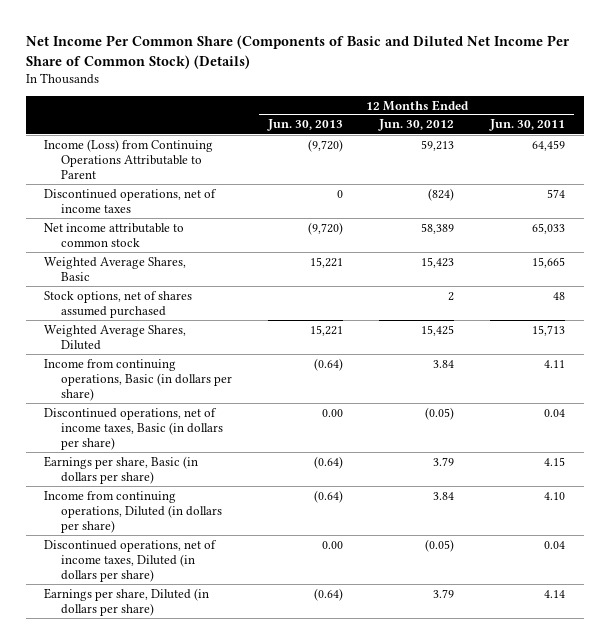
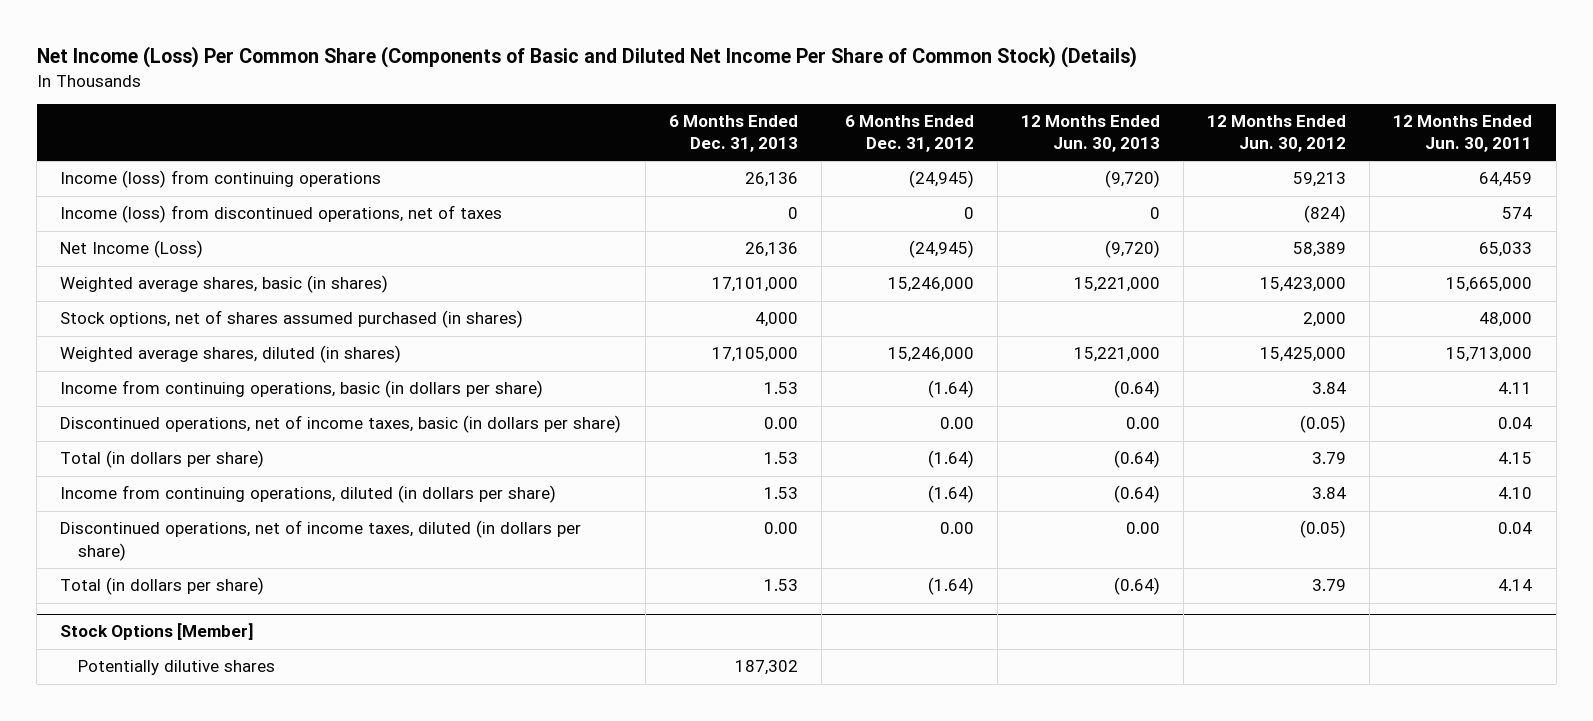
[26,35,571,69] Net Income Per Common Share (Components of Basic and Diluted Net Income Per Share of Common Stock) (Details) -> [36,46,1137,69] Net Income (Loss) Per Common Share (Components of Basic and Diluted Net Income Per Share of Common Stock) (Details)
none -> [668,115,798,153] 6 Months Ended Dec. 31, 2013
none -> [844,115,974,153] 6 Months Ended Dec. 31, 2012
[44,138,214,179] Income (Loss) from Continuing Operations Attributable to Parent -> [60,170,382,189] Income (loss) from continuing operations
[44,188,218,213] Discontinued operations, net of income taxes -> [60,205,503,224] Income (loss) from discontinued operations, net of taxes
[44,222,185,247] Net income attributable to common stock -> [60,240,204,259] Net Income (Loss)
[44,256,187,281] Weighted Average Shares, Basic -> [60,275,389,294] Weighted average shares, basic (in shares)
[309,256,343,268] 15,221 -> [1074,277,1161,293] 15,221,000
[421,256,455,268] 15,423 -> [1260,277,1347,293] 15,423,000
[532,256,566,268] 15,665 -> [1446,277,1533,293] 15,665,000
[44,290,193,318] Stock options, net of shares assumed purchased -> [60,310,524,329] Stock options, net of shares assumed purchased (in shares)
[448,291,455,301] 2 -> [1303,312,1347,328] 2,000
[553,291,566,300] 48 -> [1479,312,1533,328] 48,000
[44,324,187,350] Weighted Average Shares, Diluted -> [60,345,402,364] Weighted average shares, diluted (in shares)
[309,324,343,336] 15,221 -> [1074,347,1161,363] 15,221,000
[421,324,455,336] 15,425 -> [1260,347,1347,363] 15,425,000
[532,324,566,336] 15,713 -> [1446,347,1533,363] 15,713,000
[44,358,232,401] Income from continuing operations, Basic (in dollars per share) -> [60,380,544,399] Income from continuing operations, basic (in dollars per share)
[44,407,223,450] Discontinued operations, net of income taxes, Basic (in dollars per share) -> [60,415,622,434] Discontinued operations, net of income taxes, basic (in dollars per share)
[44,455,199,484] Earnings per share, Basic (in dollars per share) -> [60,450,265,469] Total (in dollars per share)
[44,490,222,533] Income from continuing operations, Diluted (in dollars per share) -> [60,485,557,504] Income from continuing operations, diluted (in dollars per share)
[44,539,218,582] Discontinued operations, net of income taxes, Diluted (in dollars per share) -> [60,520,582,561] Discontinued operations, net of income taxes, diluted (in dollars per share)
[44,587,210,616] Earnings per share, Diluted (in dollars per share) -> [60,577,265,596] Total (in dollars per share)
none -> [60,623,255,641] Stock Options [Member]
none -> [77,660,275,676] Potentially dilutive shares

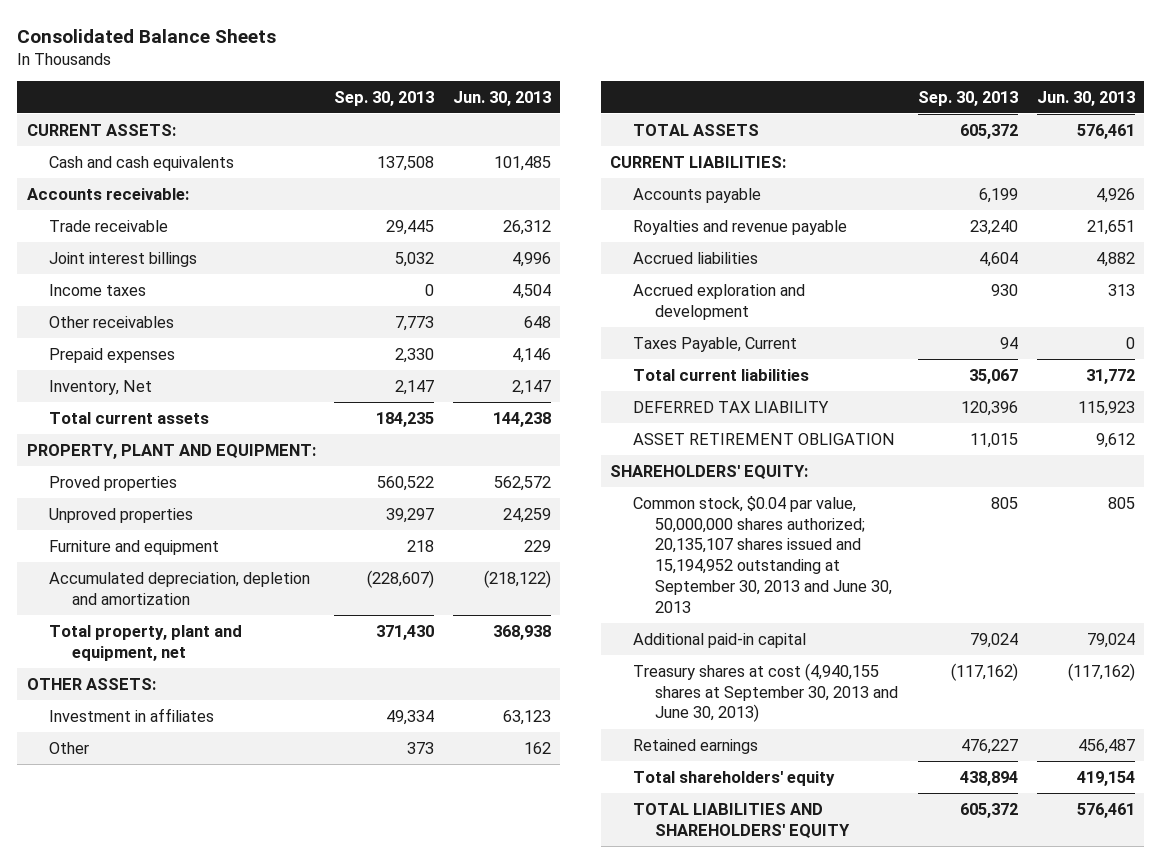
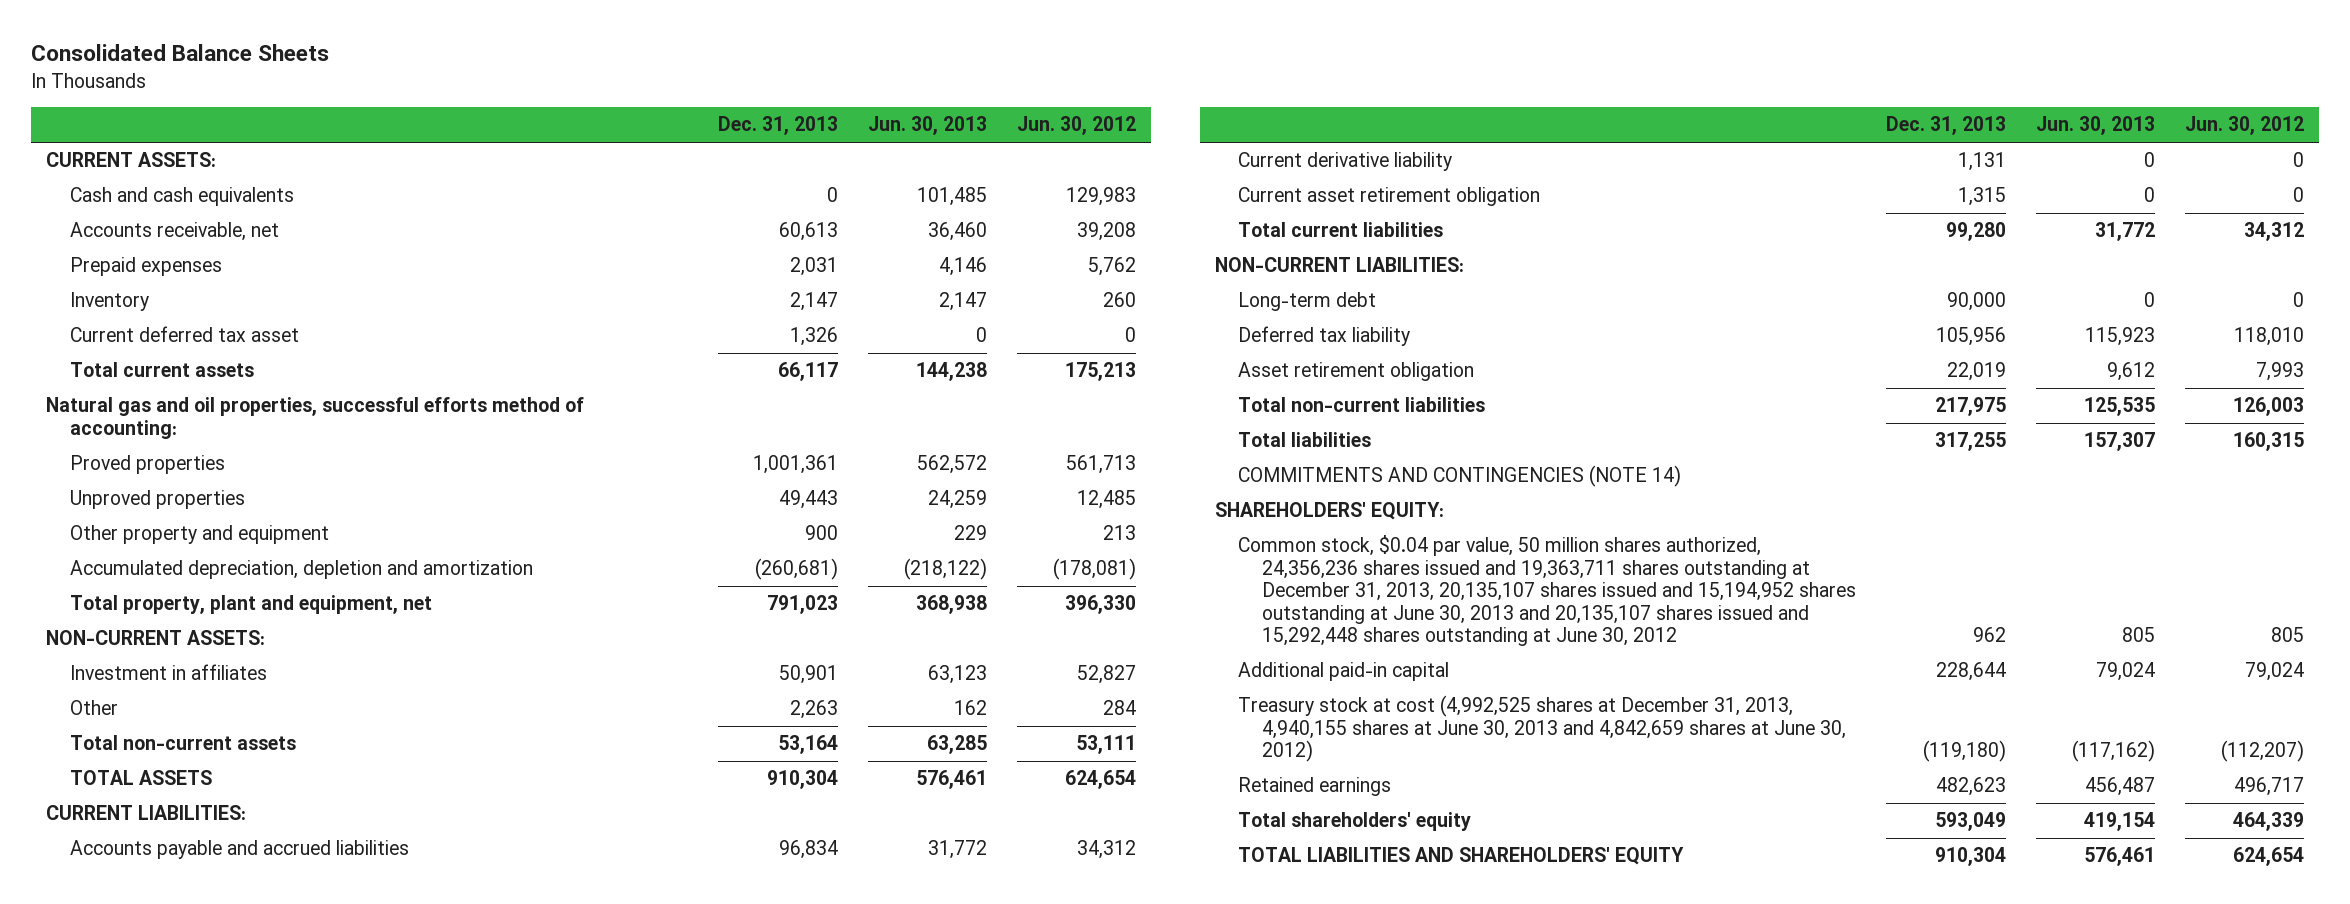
[334,90,435,106] Sep. 30, 2013 -> none
none -> [717,116,838,136] Dec. 31, 2013
none -> [1016,116,1136,136] Jun. 30, 2012
[26,187,189,200] Accounts receivable: -> none
[49,251,198,267] Joint interest billings -> none
[49,283,147,296] Income taxes -> none
[49,315,175,328] Other receivables -> none
[49,219,169,232] Trade receivable -> [69,222,279,242] Accounts receivable, net
[502,219,551,235] 26,312 -> [927,222,987,242] 36,460
[49,379,153,395] Inventory, Net -> [69,292,149,312] Inventory
none -> [69,326,299,343] Current deferred tax asset
[26,443,316,459] PROPERTY, PLANT AND EQUIPMENT: -> none
none -> [46,397,585,439] Natural gas and oil properties, successful efforts method of accounting:
[49,539,220,555] Furniture and equipment -> [69,525,329,545] Other property and equipment
[26,677,156,690] OTHER ASSETS: -> [46,630,266,646] NON-CURRENT ASSETS:
none -> [69,735,296,751] Total non-current assets
[632,187,761,203] Accounts payable -> none
[632,219,847,235] Royalties and revenue payable -> none
[632,251,758,264] Accrued liabilities -> none
[632,283,805,320] Accrued exploration and development -> none
[632,336,797,352] Taxes Payable, Current -> none
none -> [69,840,409,860] Accounts payable and accrued liabilities
none -> [1238,152,1453,172] Current derivative liability
none -> [1238,187,1541,207] Current asset retirement obligation
none -> [1214,257,1464,273] NON-CURRENT LIABILITIES:
none -> [1238,292,1377,312] Long-term debt
[632,400,829,413] DEFERRED TAX LIABILITY -> [1238,326,1411,347] Deferred tax liability
[632,432,895,445] ASSET RETIREMENT OBLIGATION -> [1238,362,1475,382] Asset retirement obligation
none -> [1238,397,1486,413] Total non-current liabilities
none -> [1238,432,1372,448] Total liabilities
none -> [1238,465,1682,488] COMMITMENTS AND CONTINGENCIES (NOTE 14)
[632,495,893,613] Common stock, $0.04 par value, 50,000,000 shares authorized; 20,135,107 shares issued and 15,194,952 outstanding at September 30, 2013 and June 30, 2013 -> [1238,535,1857,647] Common stock, $0.04 par value, 50 million shares authorized, 24,356,236 shares issued and 19,363,711 shares outstanding at December 31, 2013, 20,135,107 shares issued and 15,194,952 shares outstanding at June 30, 2013 and 20,135,107 shares issued and 15,292,448 shares outstanding at June 30, 2012
[632,662,899,723] Treasury shares at cost (4,940,155 shares at September 30, 2013 and June 30, 2013) -> [1238,695,1847,763] Treasury stock at cost (4,992,525 shares at December 31, 2013, 4,940,155 shares at June 30, 2013 and 4,842,659 shares at June 30, 2012)

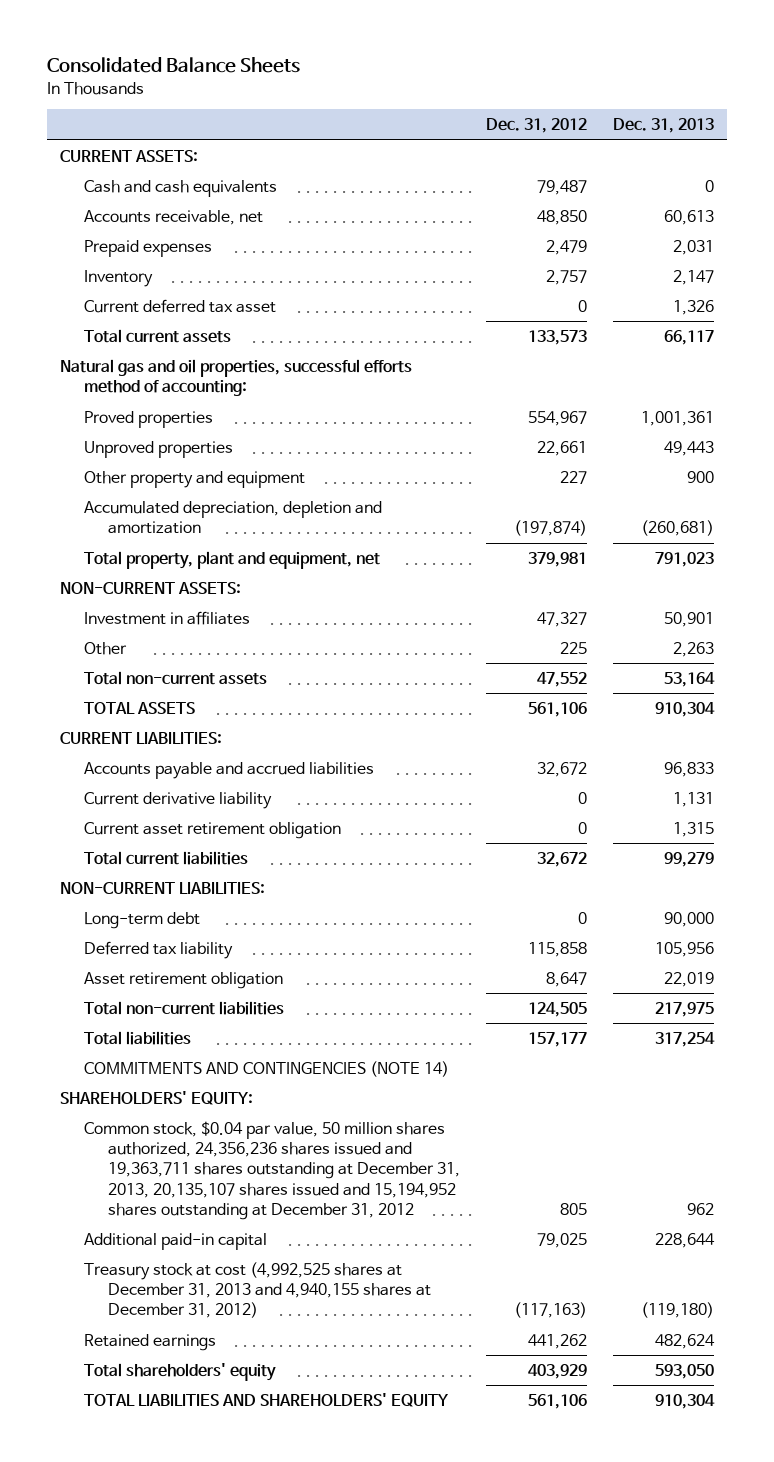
[867,116,987,136] Jun. 30, 2013 -> none
[1016,116,1136,136] Jun. 30, 2012 -> none
none -> [486,118,588,134] Dec. 31, 2012
[778,840,838,860] 96,834 -> [663,761,714,777] 96,833
[1946,222,2007,242] 99,280 -> [663,851,714,867] 99,279
[1935,432,2007,452] 317,255 -> [654,1031,715,1047] 317,254
[1238,535,1857,647] Common stock, $0.04 par value, 50 million shares authorized, 24,356,236 shares issued and 19,363,711 shares outstanding at December 31, 2013, 20,135,107 shares issued and 15,194,952 shares outstanding at June 30, 2013 and 20,135,107 shares issued and 15,292,448 shares outstanding at June 30, 2012 -> [84,1120,461,1221] Common stock, $0.04 par value, 50 million shares authorized, 24,356,236 shares issued and 19,363,711 shares outstanding at December 31, 2013, 20,135,107 shares issued and 15,194,952 shares outstanding at December 31, 2012
[1238,695,1847,763] Treasury stock at cost (4,992,525 shares at December 31, 2013, 4,940,155 shares at June 30, 2013 and 4,842,659 shares at June 30, 2012) -> [84,1261,432,1319] Treasury stock at cost (4,992,525 shares at December 31, 2013 and 4,940,155 shares at December 31, 2012)
[1936,777,2007,797] 482,623 -> [654,1333,715,1349] 482,624
[1935,812,2007,832] 593,049 -> [654,1363,714,1379] 593,050

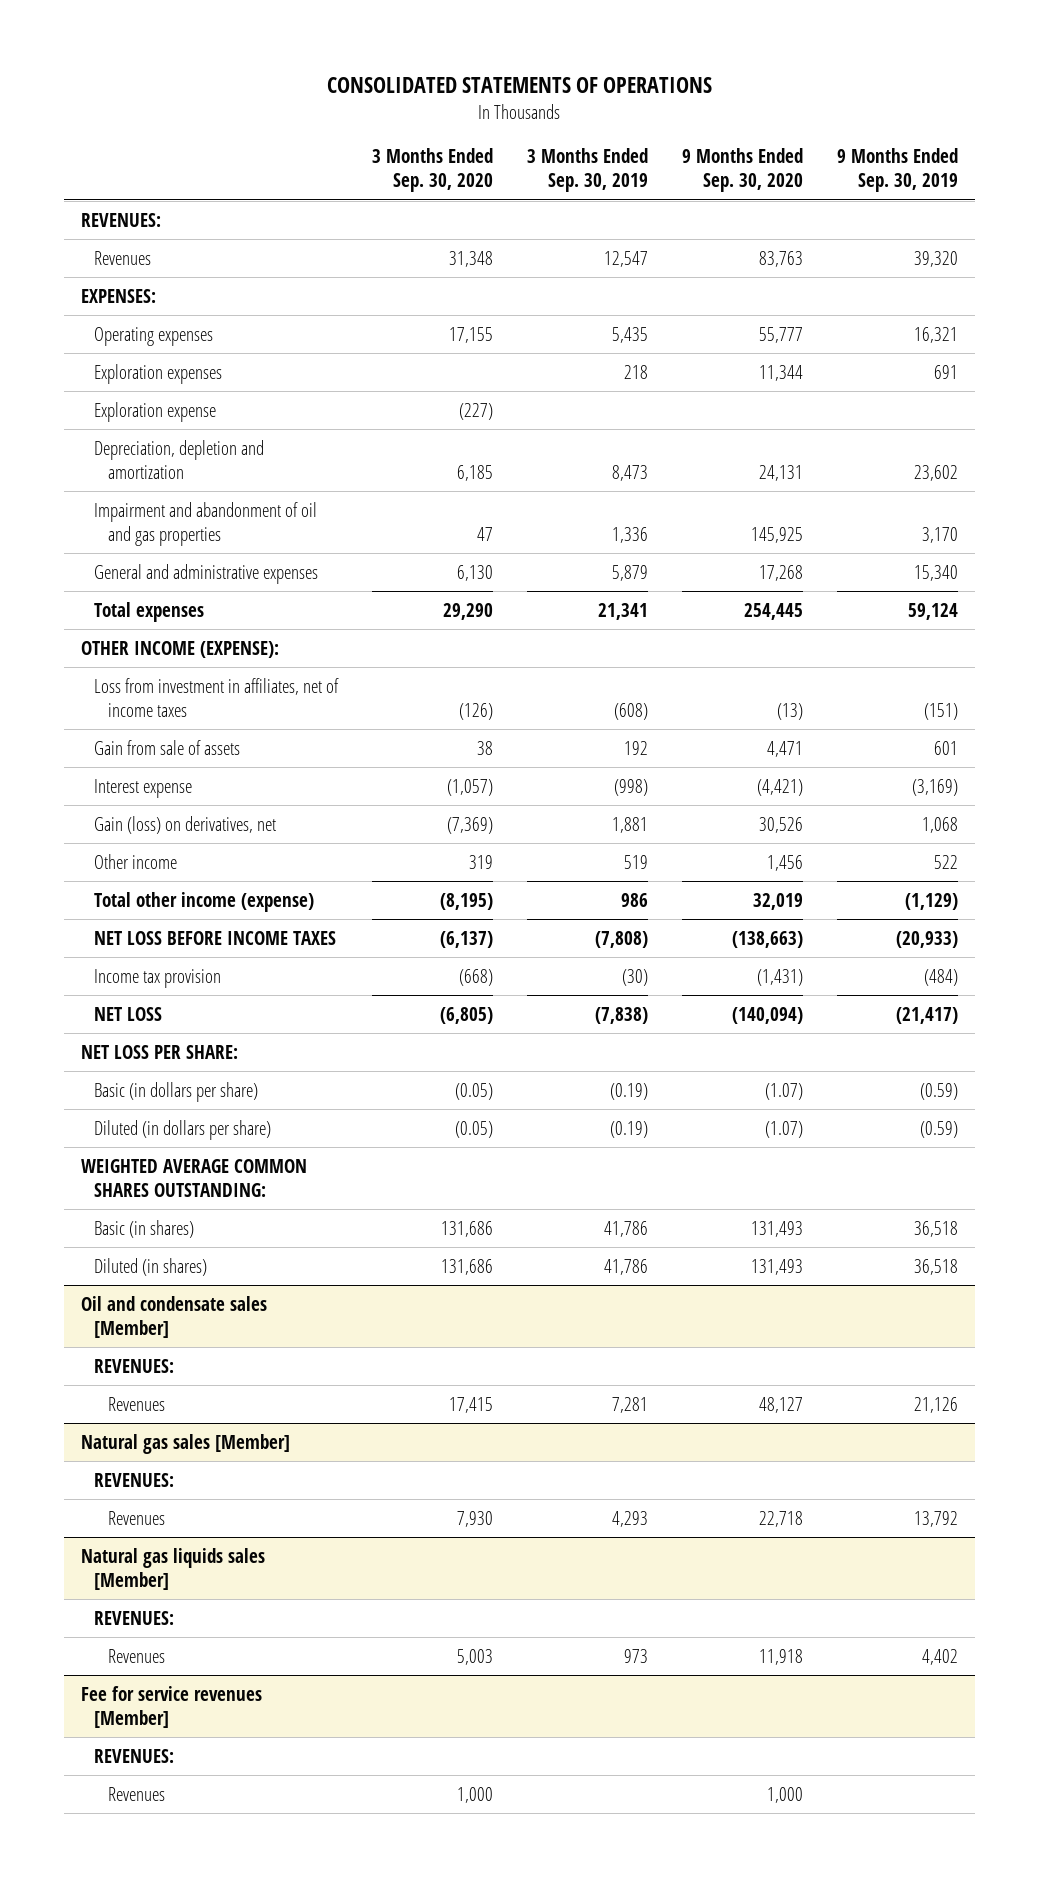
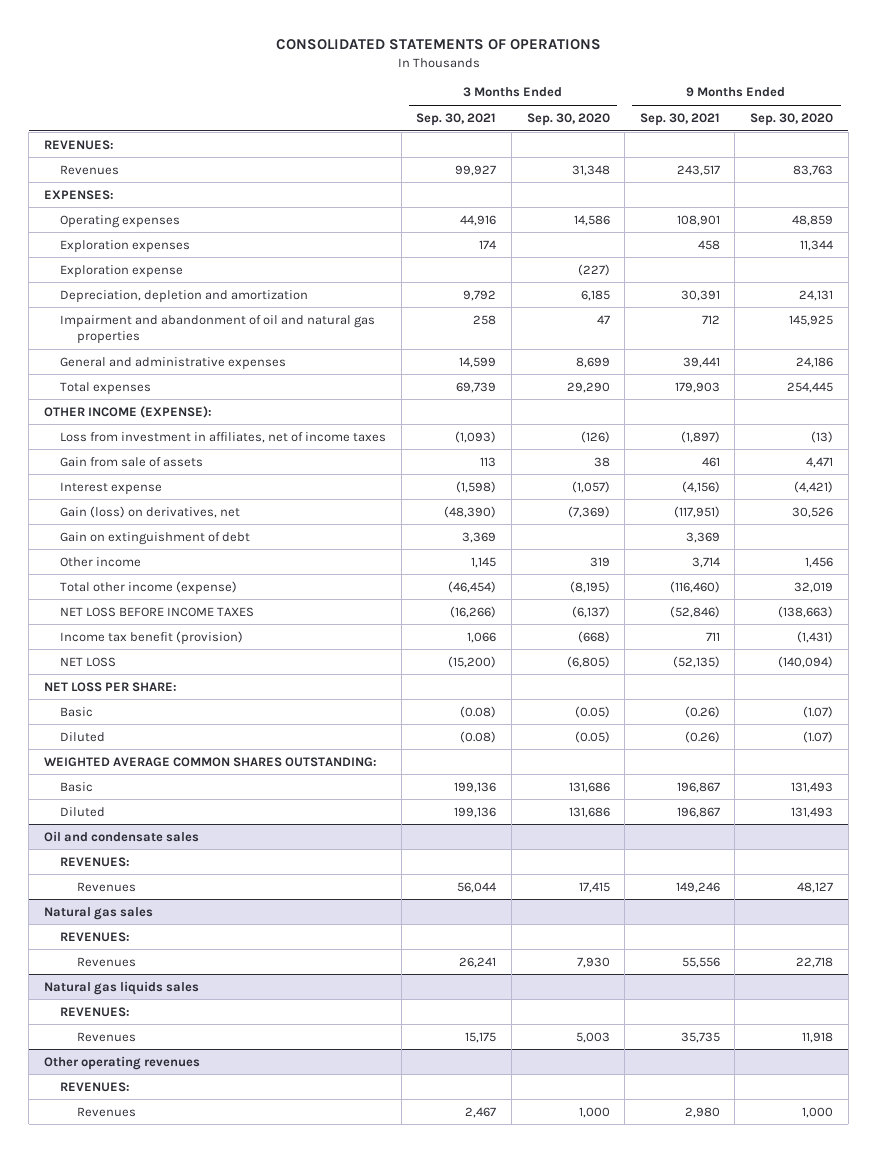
[526,148,648,193] 3 Months Ended Sep. 30, 2019 -> none
[836,148,958,193] 9 Months Ended Sep. 30, 2019 -> none
none -> [416,112,497,126] Sep. 30, 2021
none -> [639,112,720,126] Sep. 30, 2021
[449,326,494,343] 17,155 -> [573,214,610,226] 14,586
[758,326,803,343] 55,777 -> [792,214,834,226] 48,859
[94,501,318,546] Impairment and abandonment of oil and gas properties -> [60,314,376,345] Impairment and abandonment of oil and natural gas properties
[457,564,494,581] 6,130 -> [575,356,610,368] 8,699
[758,564,803,581] 17,268 -> [796,356,834,368] 24,186
none -> [60,531,251,545] Gain on extinguishment of debt
[94,968,222,988] Income tax provision -> [60,630,244,645] Income tax benefit (provision)
[94,1081,259,1102] Basic (in dollars per share) -> [60,706,94,717] Basic
[94,1119,272,1140] Diluted (in dollars per share) -> [60,731,106,742] Diluted
[94,1219,195,1238] Basic (in shares) -> [60,781,94,792] Basic
[94,1257,208,1276] Diluted (in shares) -> [60,806,106,817] Diluted
[80,1295,267,1338] Oil and condensate sales [Member] -> [44,830,200,842] Oil and condensate sales
[80,1433,290,1454] Natural gas sales [Member] -> [44,906,154,920] Natural gas sales
[80,1547,265,1590] Natural gas liquids sales [Member] -> [44,980,200,995] Natural gas liquids sales
[80,1685,262,1728] Fee for service revenues [Member] -> none
none -> [44,1055,201,1070] Other operating revenues

